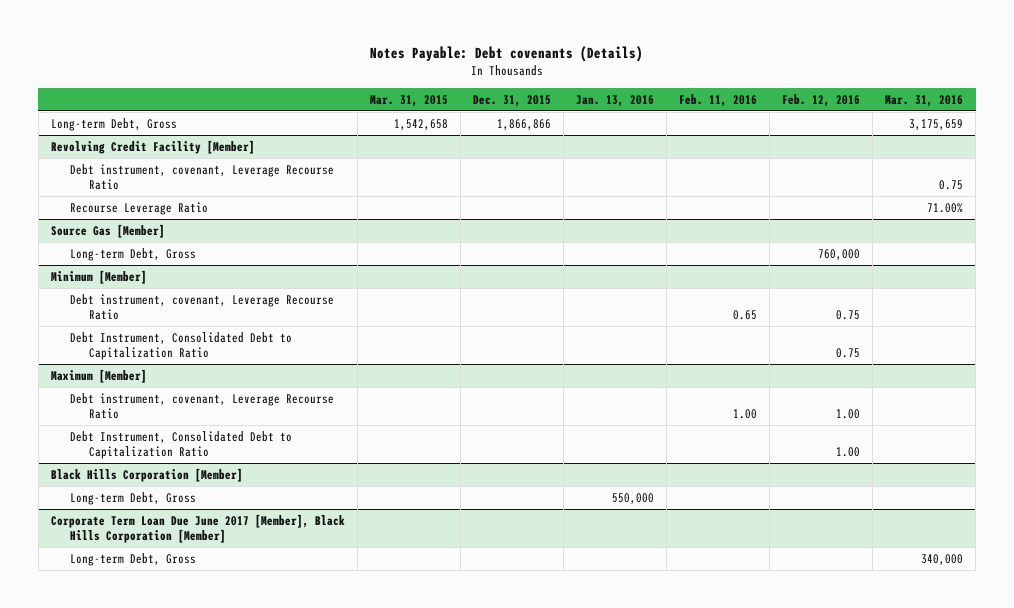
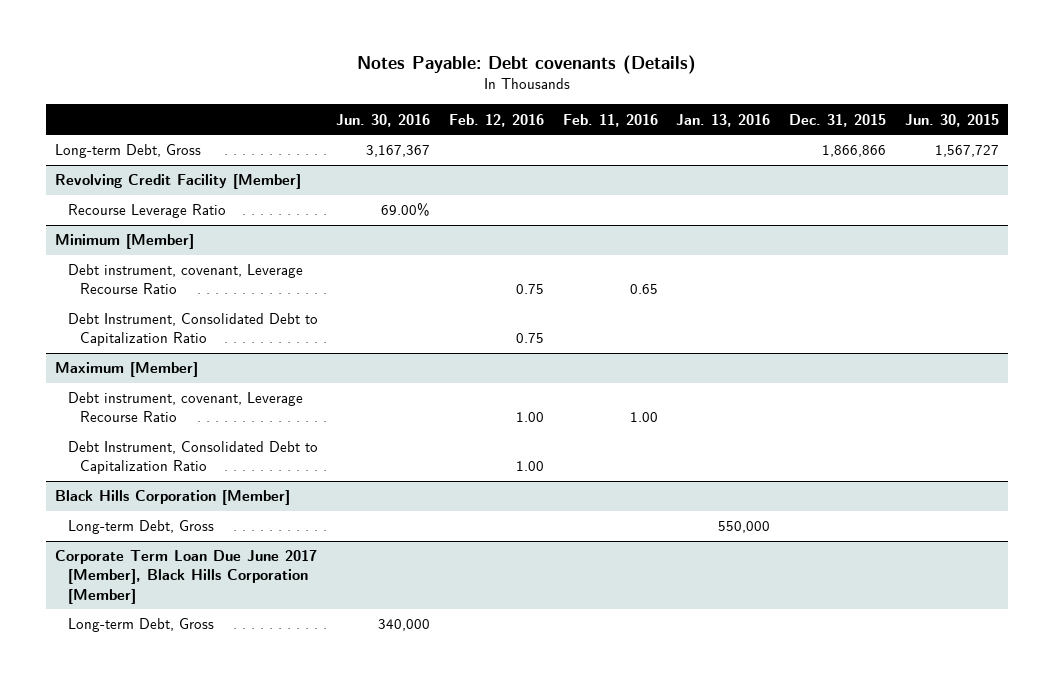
[369,94,448,107] Mar. 31, 2015 -> none
[885,94,964,107] Mar. 31, 2016 -> none
none -> [336,113,431,127] Jun. 30, 2016
none -> [904,113,999,127] Jun. 30, 2015
[69,164,334,190] Debt instrument, covenant, Leverage Recourse Ratio -> none
[50,224,165,239] Source Gas [Member] -> none
[69,248,196,262] Long-term Debt, Gross -> none

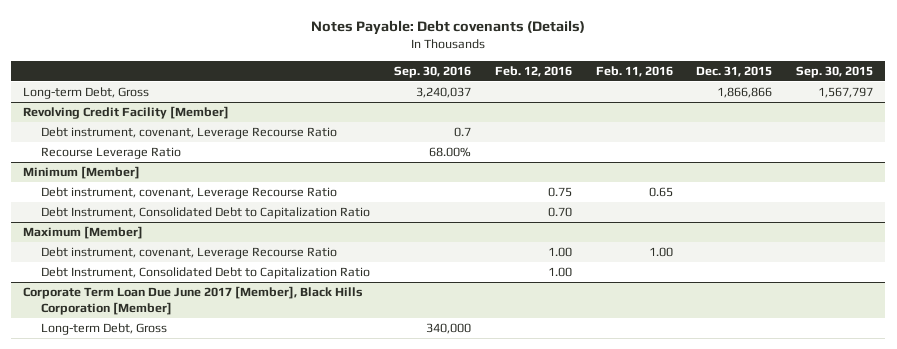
[336,113,431,127] Jun. 30, 2016 -> none
[676,113,771,127] Jan. 13, 2016 -> none
[904,113,999,127] Jun. 30, 2015 -> none
none -> [394,66,472,79] Sep. 30, 2016
none -> [796,66,874,79] Sep. 30, 2015
none -> [41,127,338,140] Debt instrument, covenant, Leverage Recourse Ratio
[515,333,544,344] 0.75 -> [547,207,572,218] 0.70
[54,490,290,506] Black Hills Corporation [Member] -> none
[67,520,214,535] Long-term Debt, Gross -> none

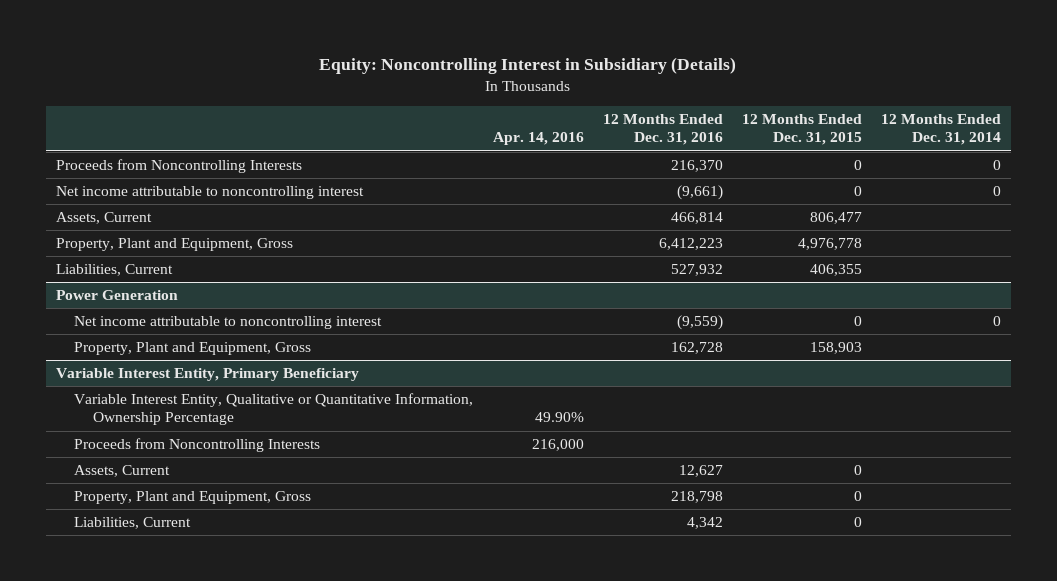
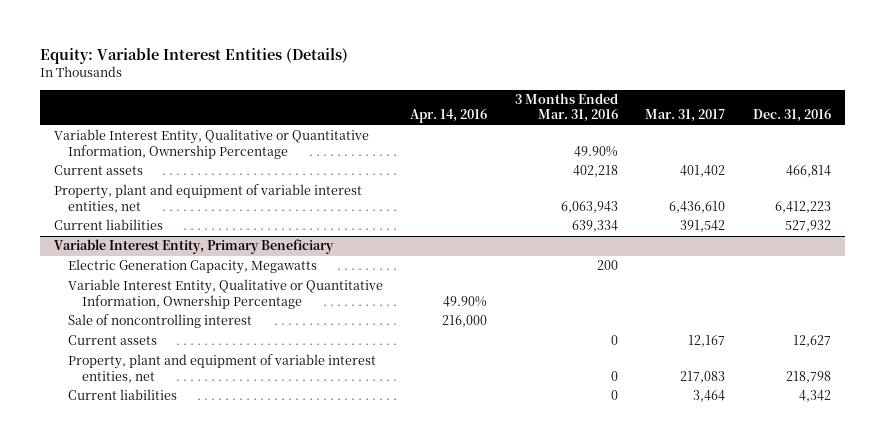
[319,57,737,75] Equity: Noncontrolling Interest in Subsidiary (Details) -> [40,47,349,64] Equity: Variable Interest Entities (Details)
[602,114,723,146] 12 Months Ended Dec. 31, 2016 -> none
[741,114,862,146] 12 Months Ended Dec. 31, 2015 -> none
[881,114,1002,146] 12 Months Ended Dec. 31, 2014 -> none
none -> [514,93,618,123] 3 Months Ended Mar. 31, 2016
none -> [645,109,726,123] Mar. 31, 2017
none -> [752,109,831,123] Dec. 31, 2016
[55,159,302,174] Proceeds from Noncontrolling Interests -> none
[55,186,364,200] Net income attributable to noncontrolling interest -> none
[55,290,178,301] Power Generation -> none
[74,316,383,330] Net income attributable to noncontrolling interest -> none
[74,342,312,356] Property, Plant and Equipment, Gross -> none
none -> [53,129,369,159] Variable Interest Entity, Qualitative or Quantitative Information, Ownership Percentage
[55,212,152,225] Assets, Current -> [53,165,143,176] Current assets
[55,238,293,252] Property, Plant and Equipment, Gross -> [53,184,362,213] Property, plant and equipment of variable interest entities, net
[55,264,173,277] Liabilities, Current -> [53,219,163,231] Current liabilities
none -> [68,259,318,275] Electric Generation Capacity, Megawatts
[74,438,321,453] Proceeds from Noncontrolling Interests -> [68,314,253,329] Sale of noncontrolling interest
[74,465,171,478] Assets, Current -> [68,335,158,346] Current assets
[74,491,312,505] Property, Plant and Equipment, Gross -> [68,354,377,383] Property, plant and equipment of variable interest entities, net
[74,517,192,530] Liabilities, Current -> [68,389,178,401] Current liabilities

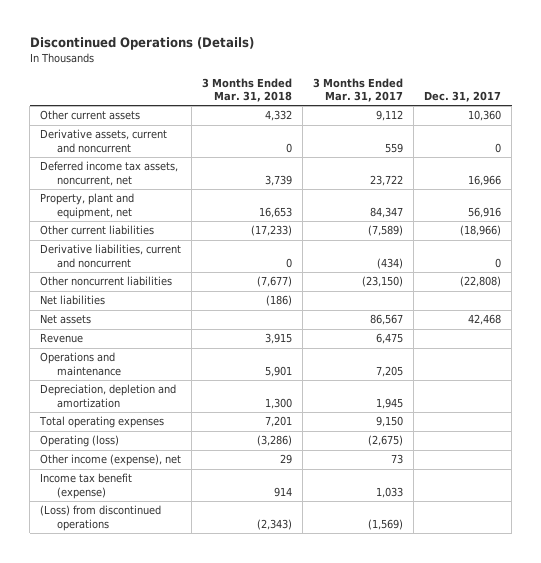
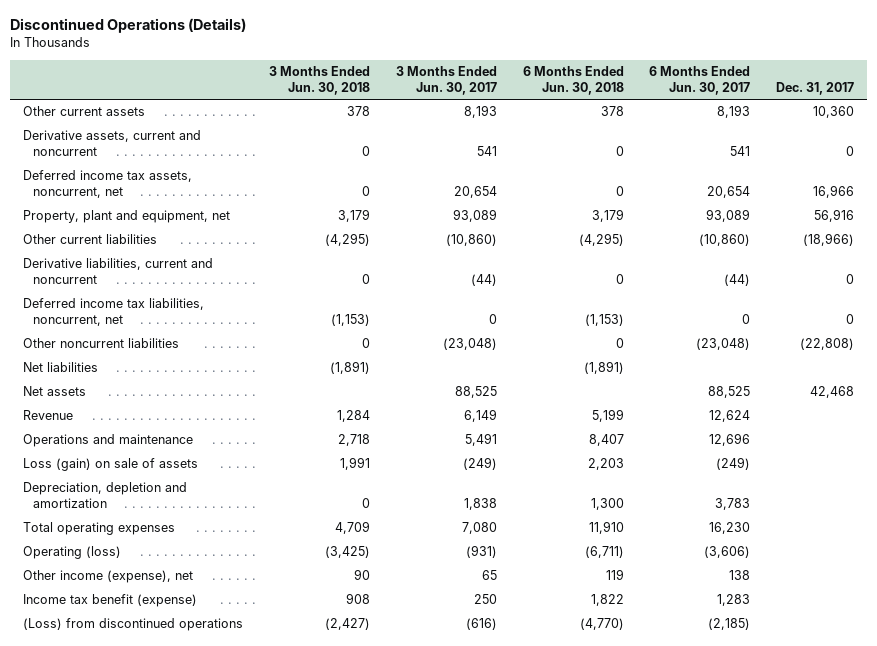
[202,77,293,103] 3 Months Ended Mar. 31, 2018 -> none
[313,77,404,103] 3 Months Ended Mar. 31, 2017 -> none
none -> [269,66,371,96] 3 Months Ended Jun. 30, 2018
none -> [395,66,497,96] 3 Months Ended Jun. 30, 2017
none -> [522,66,624,96] 6 Months Ended Jun. 30, 2018
none -> [649,66,751,96] 6 Months Ended Jun. 30, 2017
none -> [23,298,205,327] Deferred income tax liabilities, noncurrent, net
none -> [23,458,199,472] Loss (gain) on sale of assets

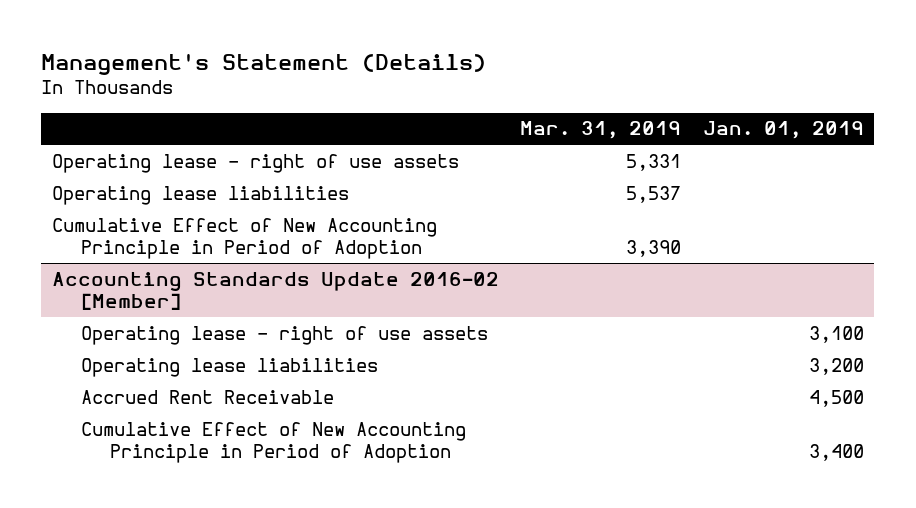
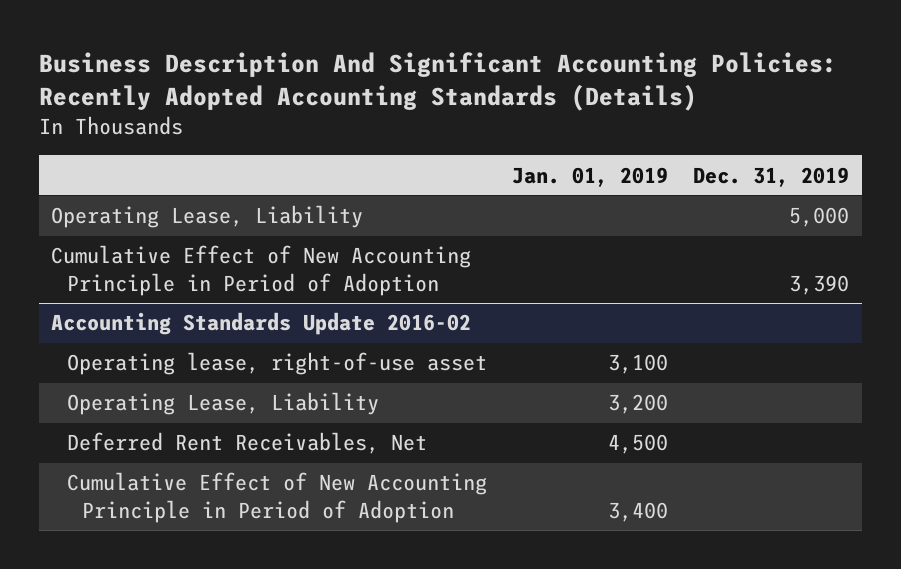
[41,52,487,75] Management's Statement (Details) -> [38,51,837,112] Business Description And Significant Accounting Policies: Recently Adopted Accounting Standards (Details)
[520,121,682,140] Mar. 31, 2019 -> none
none -> [693,166,850,187] Dec. 31, 2019
[51,153,459,173] Operating lease - right of use assets -> none
[51,185,349,205] Operating lease liabilities -> [51,205,364,229] Operating Lease, Liability
[51,271,499,311] Accounting Standards Update 2016-02 [Member] -> [51,312,472,336] Accounting Standards Update 2016-02
[81,325,489,345] Operating lease - right of use assets -> [66,352,487,376] Operating lease, right-of-use asset
[81,357,379,377] Operating lease liabilities -> [66,392,379,416] Operating Lease, Liability
[81,389,335,404] Accrued Rent Receivable -> [66,432,427,455] Deferred Rent Receivables, Net

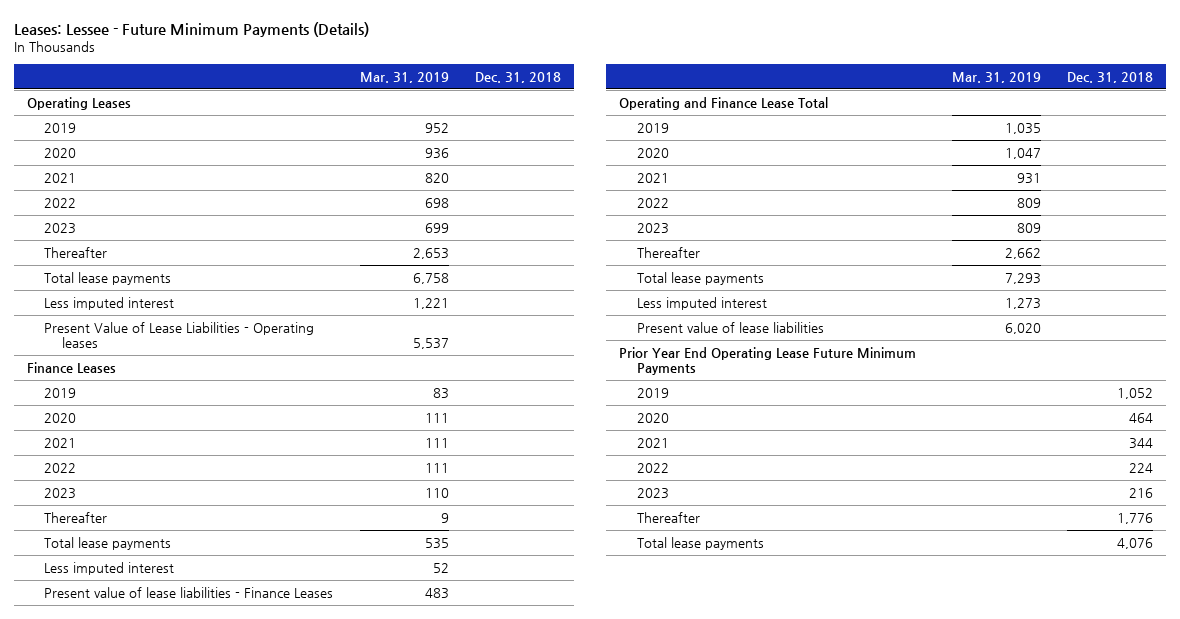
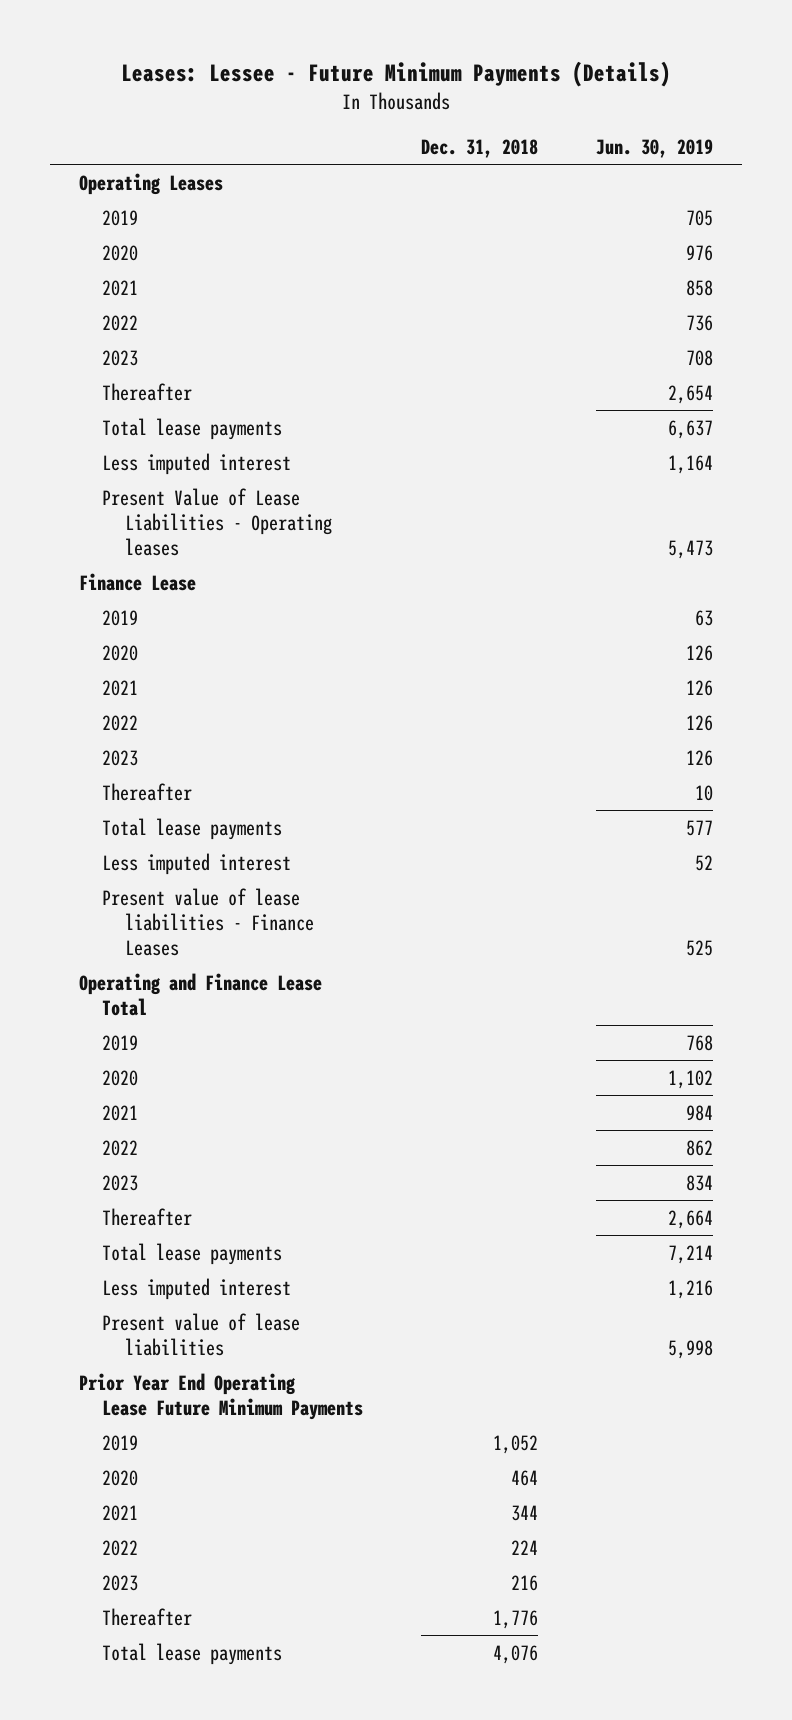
[359,71,449,83] Mar. 31, 2019 -> none
none -> [596,139,714,159] Jun. 30, 2019
[26,361,116,373] Finance Leases -> [78,572,196,591] Finance Lease

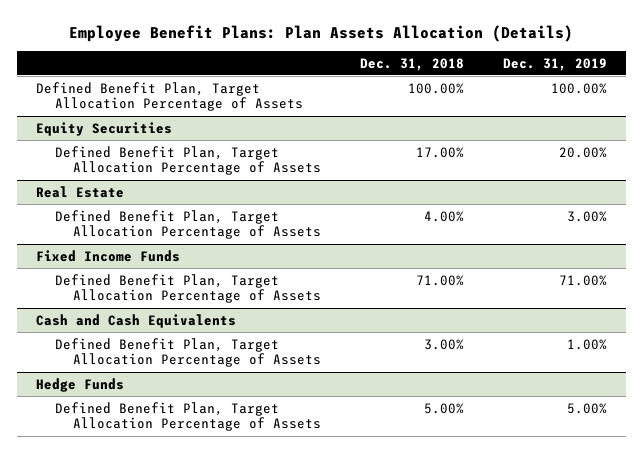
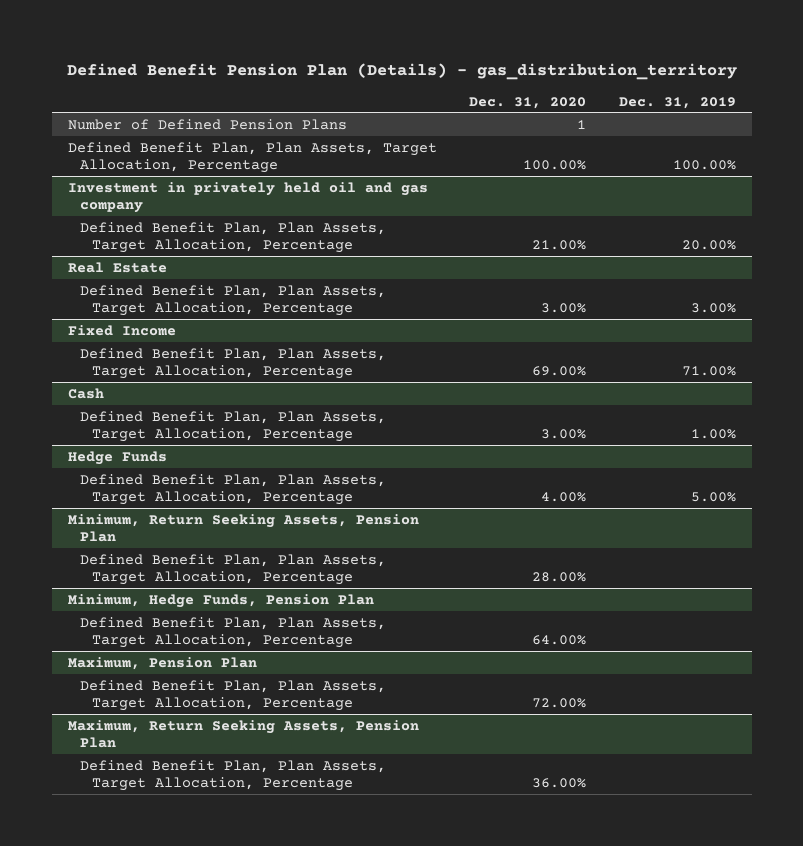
[69,24,574,42] Employee Benefit Plans: Plan Assets Allocation (Details) -> [66,62,737,80] Defined Benefit Pension Plan (Details) - gas_distribution_territory
[359,57,464,71] Dec. 31, 2018 -> none
none -> [469,96,587,109] Dec. 31, 2020
none -> [67,118,347,130] Number of Defined Pension Plans
[36,81,303,112] Defined Benefit Plan, Target Allocation Percentage of Assets -> [67,141,437,174] Defined Benefit Plan, Plan Assets, Target Allocation, Percentage
[36,121,173,136] Equity Securities -> [67,181,428,214] Investment in privately held oil and gas company
[54,145,322,176] Defined Benefit Plan, Target Allocation Percentage of Assets -> [80,221,387,254] Defined Benefit Plan, Plan Assets, Target Allocation, Percentage
[54,209,322,240] Defined Benefit Plan, Target Allocation Percentage of Assets -> [80,284,387,317] Defined Benefit Plan, Plan Assets, Target Allocation, Percentage
[36,249,181,262] Fixed Income Funds -> [67,324,176,336] Fixed Income
[54,273,322,304] Defined Benefit Plan, Target Allocation Percentage of Assets -> [80,347,387,380] Defined Benefit Plan, Plan Assets, Target Allocation, Percentage
[36,313,237,328] Cash and Cash Equivalents -> [67,387,104,399] Cash
[54,337,322,368] Defined Benefit Plan, Target Allocation Percentage of Assets -> [80,410,387,443] Defined Benefit Plan, Plan Assets, Target Allocation, Percentage
[54,401,322,432] Defined Benefit Plan, Target Allocation Percentage of Assets -> [80,473,387,506] Defined Benefit Plan, Plan Assets, Target Allocation, Percentage
none -> [67,513,419,543] Minimum, Return Seeking Assets, Pension Plan
none -> [80,553,387,586] Defined Benefit Plan, Plan Assets, Target Allocation, Percentage
none -> [67,593,374,608] Minimum, Hedge Funds, Pension Plan
none -> [80,616,387,649] Defined Benefit Plan, Plan Assets, Target Allocation, Percentage
none -> [67,656,257,670] Maximum, Pension Plan
none -> [80,679,387,712] Defined Benefit Plan, Plan Assets, Target Allocation, Percentage
none -> [67,719,419,749] Maximum, Return Seeking Assets, Pension Plan
none -> [80,759,387,792] Defined Benefit Plan, Plan Assets, Target Allocation, Percentage

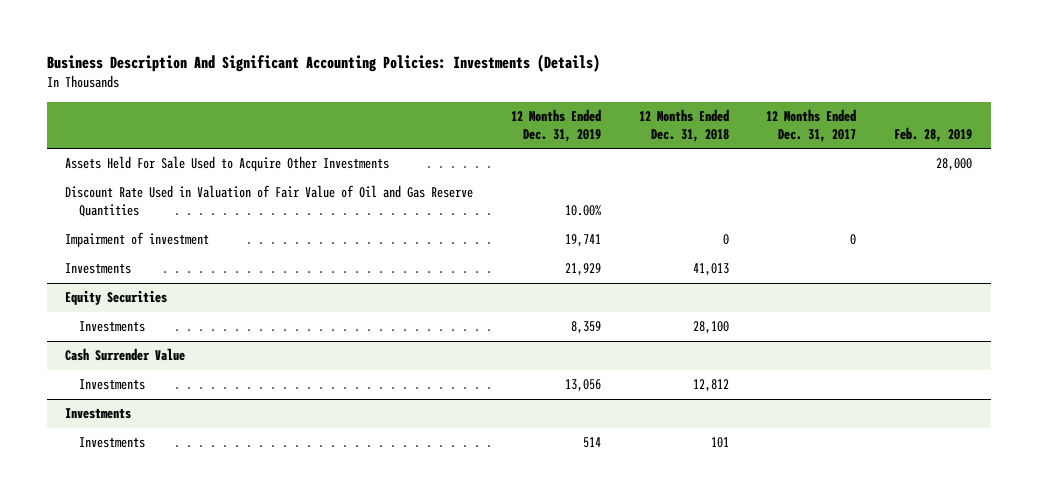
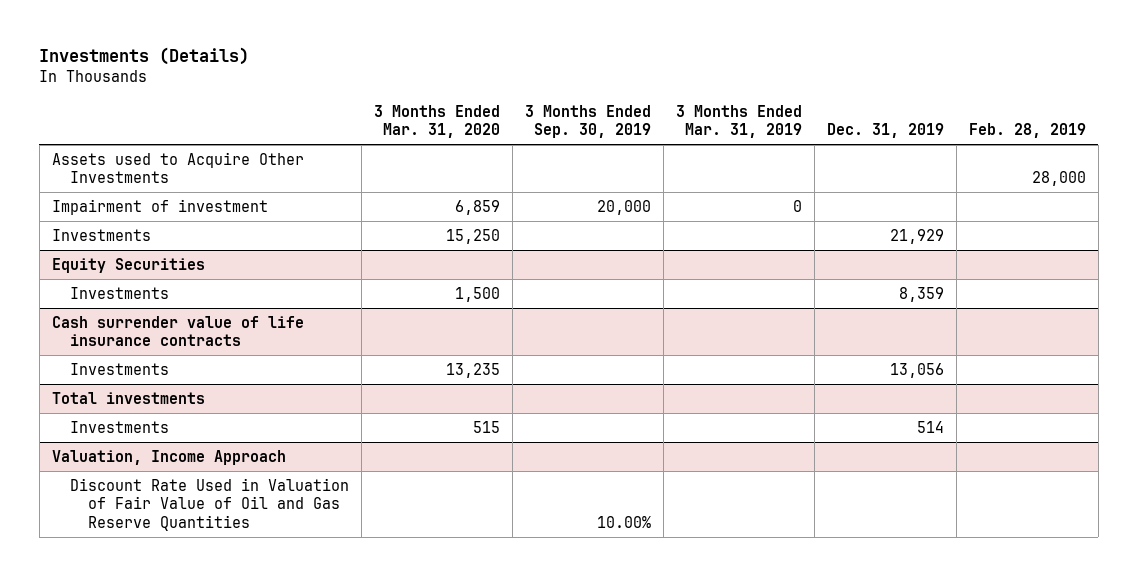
[46,54,600,73] Business Description And Significant Accounting Policies: Investments (Details) -> [39,46,250,65] Investments (Details)
[511,108,602,142] 12 Months Ended Dec. 31, 2019 -> none
[638,108,729,142] 12 Months Ended Dec. 31, 2018 -> none
[766,108,857,142] 12 Months Ended Dec. 31, 2017 -> none
none -> [373,104,500,138] 3 Months Ended Mar. 31, 2020
none -> [524,104,651,138] 3 Months Ended Sep. 30, 2019
none -> [675,104,802,138] 3 Months Ended Mar. 31, 2019
none -> [826,122,944,138] Dec. 31, 2019
[65,185,474,218] Discount Rate Used in Valuation of Fair Value of Oil and Gas Reserve Quantities -> none
[65,156,390,172] Assets Held For Sale Used to Acquire Other Investments -> [51,151,304,184] Assets used to Acquire Other Investments
[65,348,186,362] Cash Surrender Value -> [51,315,304,347] Cash surrender value of life insurance contracts
[65,408,132,420] Investments -> [51,391,205,404] Total investments
none -> [51,449,286,465] Valuation, Income Approach
none -> [69,477,349,531] Discount Rate Used in Valuation of Fair Value of Oil and Gas Reserve Quantities

